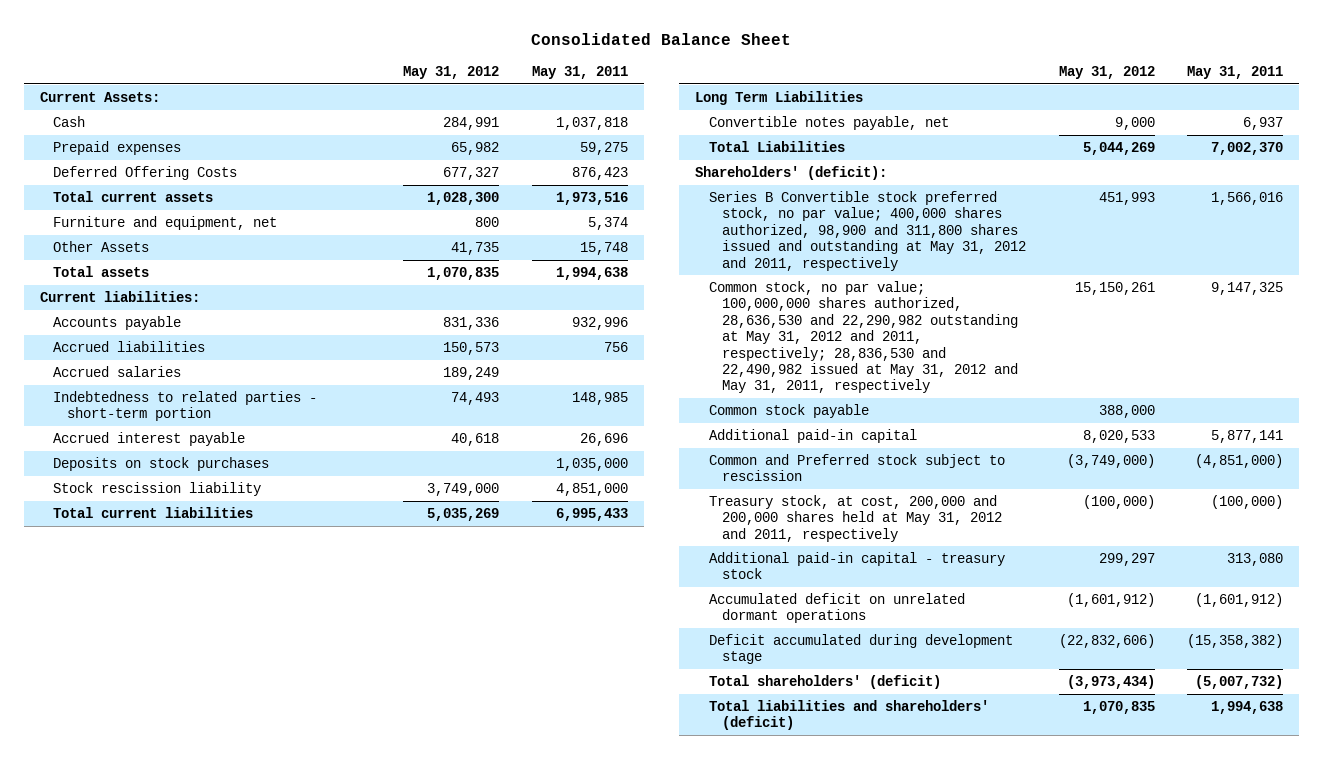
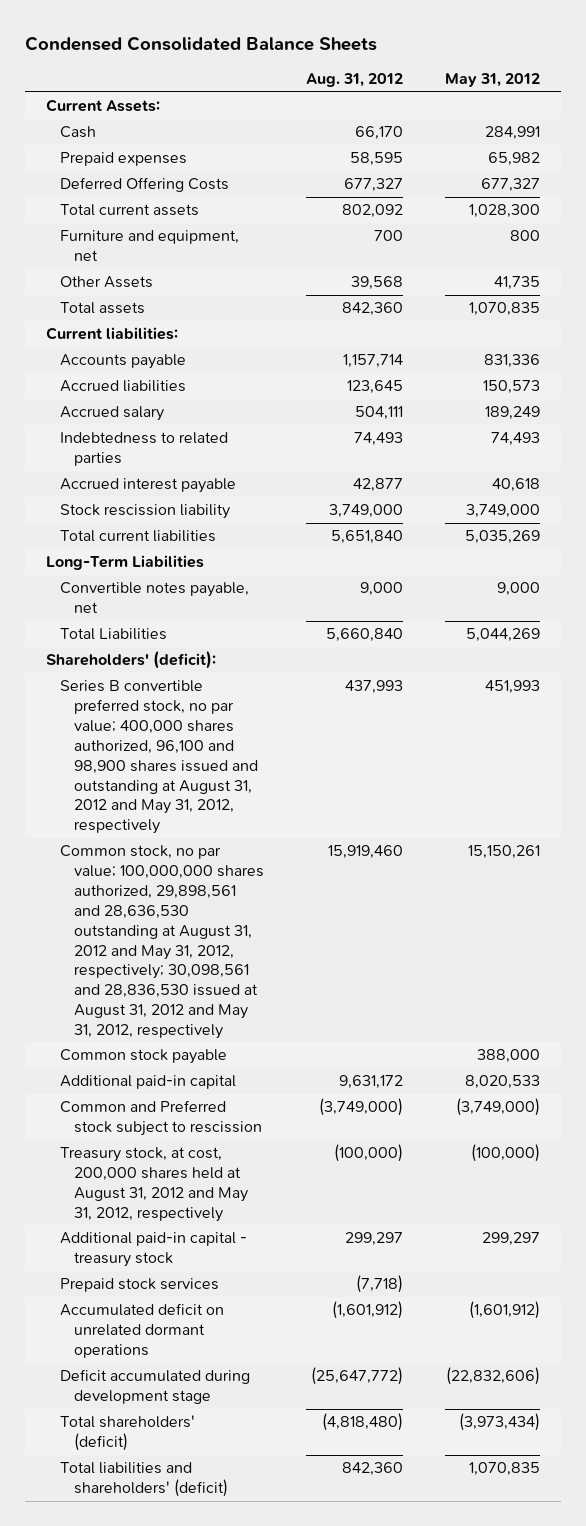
[531,33,792,46] Consolidated Balance Sheet -> [25,35,378,51] Condensed Consolidated Balance Sheets
[531,66,628,80] May 31, 2011 -> none
none -> [306,73,404,88] Aug. 31, 2012
[53,365,182,377] Accrued salaries -> [60,406,165,422] Accrued salary
[53,390,318,422] Indebtedness to related parties - short-term portion -> [60,432,229,467] Indebtedness to related parties
[53,456,270,471] Deposits on stock purchases -> none
[695,90,864,105] Long Term Liabilities -> [46,555,205,571] Long-Term Liabilities
[708,190,1027,271] Series B Convertible stock preferred stock, no par value; 400,000 shares authorized, 98,900 and 311,800 shares issued and outstanding at May 31, 2012 and 2011, respectively -> [60,680,258,835] Series B convertible preferred stock, no par value; 400,000 shares authorized, 96,100 and 98,900 shares issued and outstanding at August 31, 2012 and May 31, 2012, respectively
[708,280,1019,394] Common stock, no par value; 100,000,000 shares authorized, 28,636,530 and 22,290,982 outstanding at May 31, 2012 and 2011, respectively; 28,836,530 and 22,490,982 issued at May 31, 2012 and May 31, 2011, respectively -> [60,845,264,1039] Common stock, no par value; 100,000,000 shares authorized, 29,898,561 and 28,636,530 outstanding at August 31, 2012 and May 31, 2012, respectively; 30,098,561 and 28,836,530 issued at August 31, 2012 and May 31, 2012, respectively
[708,494,1003,542] Treasury stock, at cost, 200,000 and 200,000 shares held at May 31, 2012 and 2011, respectively -> [60,1147,248,1222] Treasury stock, at cost, 200,000 shares held at August 31, 2012 and May 31, 2012, respectively
none -> [60,1278,220,1293] Prepaid stock services

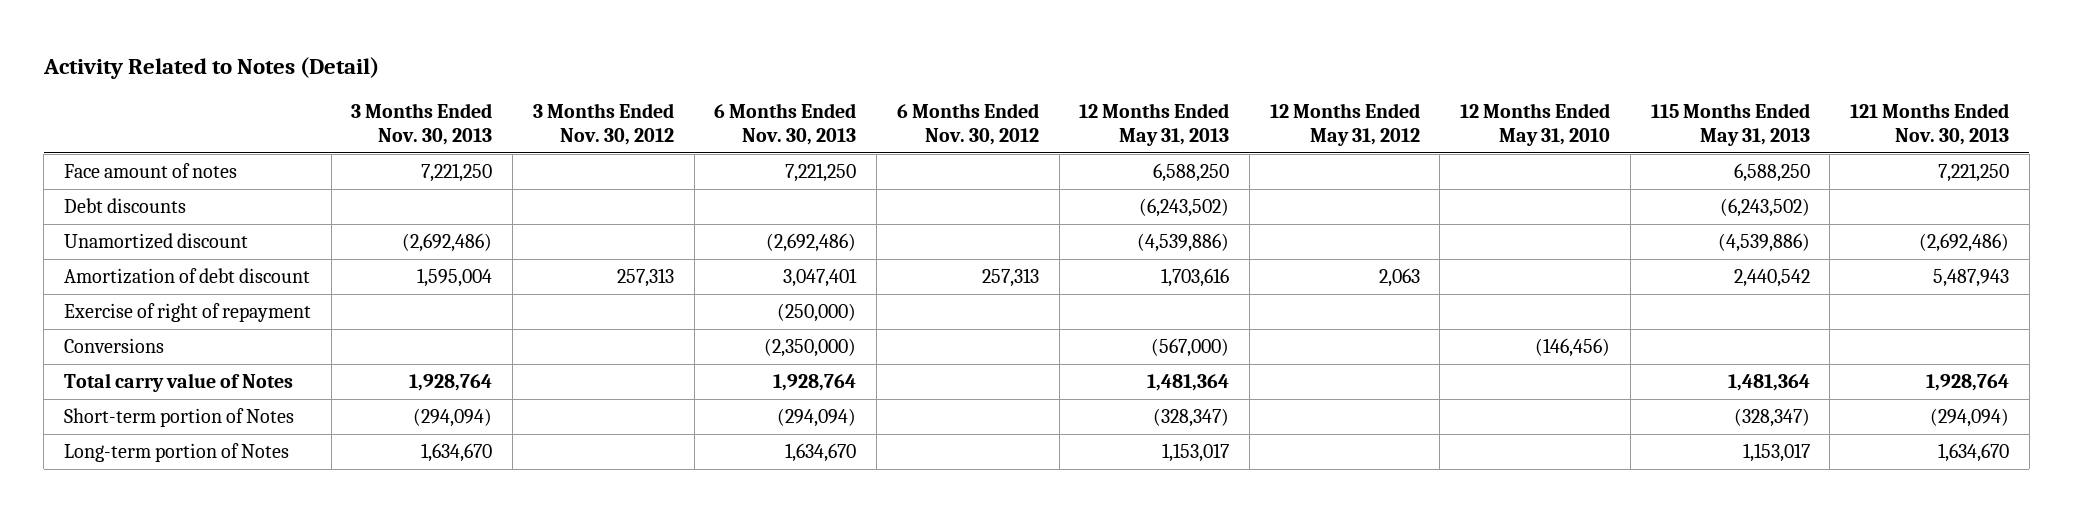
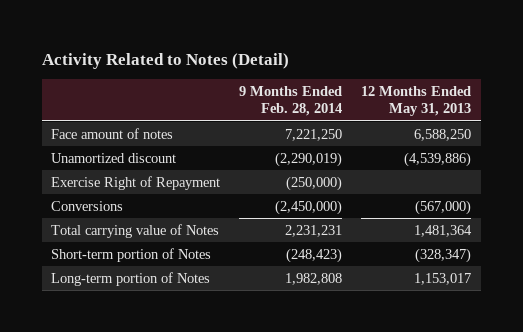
[351,103,493,145] 3 Months Ended Nov. 30, 2013 -> none
[532,103,674,145] 3 Months Ended Nov. 30, 2012 -> none
[714,103,857,145] 6 Months Ended Nov. 30, 2013 -> none
[896,103,1039,145] 6 Months Ended Nov. 30, 2012 -> none
[1269,103,1420,146] 12 Months Ended May 31, 2012 -> none
[1460,103,1611,146] 12 Months Ended May 31, 2010 -> none
[1650,103,1810,146] 115 Months Ended May 31, 2013 -> none
[1850,103,2010,145] 121 Months Ended Nov. 30, 2013 -> none
none -> [239,86,343,117] 9 Months Ended Feb. 28, 2014
[63,198,186,214] Debt discounts -> none
[63,268,310,285] Amortization of debt discount -> none
[63,303,311,323] Exercise of right of repayment -> [51,175,221,190] Exercise Right of Repayment
[63,373,293,393] Total carry value of Notes -> [51,223,220,238] Total carrying value of Notes

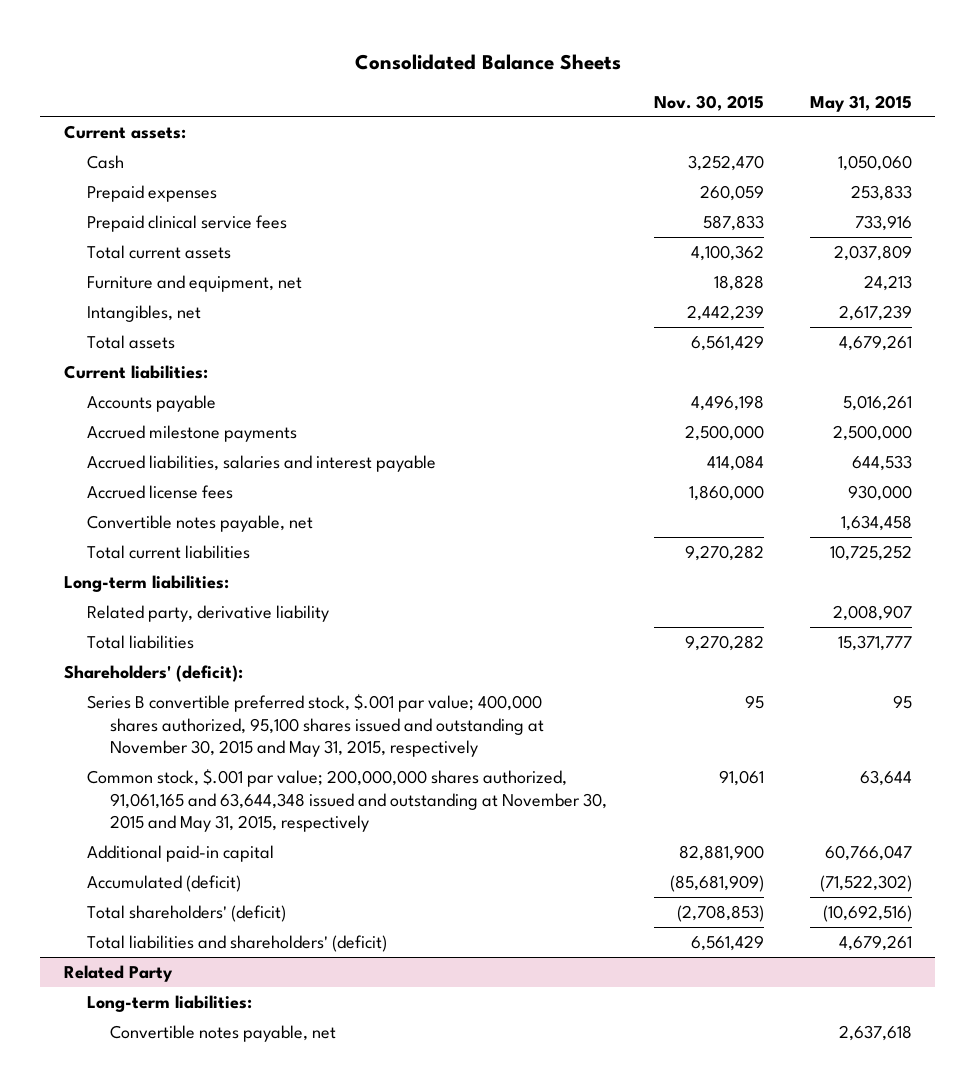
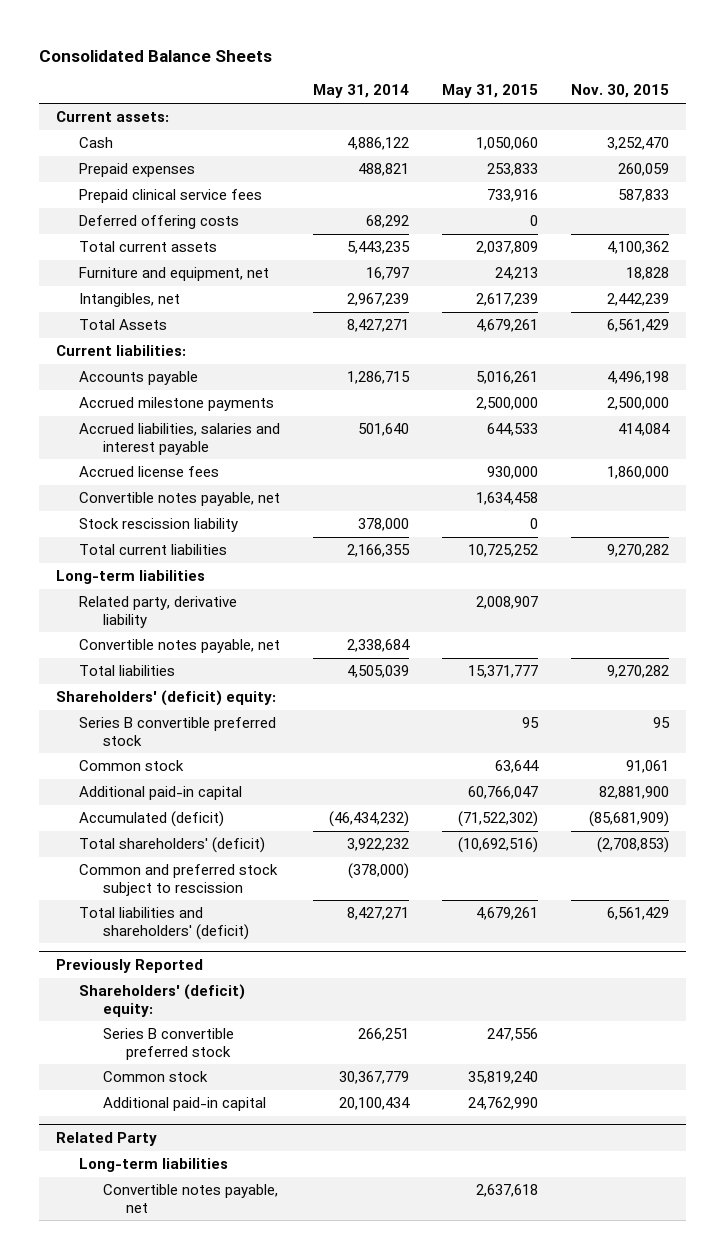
none -> [313,84,410,99] May 31, 2014
none -> [79,215,240,230] Deferred offering costs
[86,334,175,349] Total assets -> [79,319,168,331] Total Assets
none -> [79,518,239,533] Stock rescission liability
[63,574,229,592] Long-term liabilities: -> [55,570,205,585] Long-term liabilities
none -> [79,639,281,654] Convertible notes payable, net
[63,664,243,682] Shareholders' (deficit): -> [55,690,276,707] Shareholders' (deficit) equity:
[86,693,545,758] Series B convertible preferred stock, $.001 par value; 400,000 shares authorized, 95,100 shares issued and outstanding at November 30, 2015 and May 31, 2015, respectively -> [79,717,277,746] Series B convertible preferred stock
[86,768,608,833] Common stock, $.001 par value; 200,000,000 shares authorized, 91,061,165 and 63,644,348 issued and outstanding at November 30, 2015 and May 31, 2015, respectively -> [79,760,185,772] Common stock
none -> [79,864,279,896] Common and preferred stock subject to rescission
none -> [55,958,203,973] Previously Reported
none -> [79,984,246,1017] Shareholders' (deficit) equity:
none -> [102,1028,234,1060] Series B convertible preferred stock
none -> [102,1071,208,1083] Common stock
none -> [102,1097,266,1112] Additional paid-in capital
[86,994,252,1012] Long-term liabilities: -> [79,1158,229,1173] Long-term liabilities

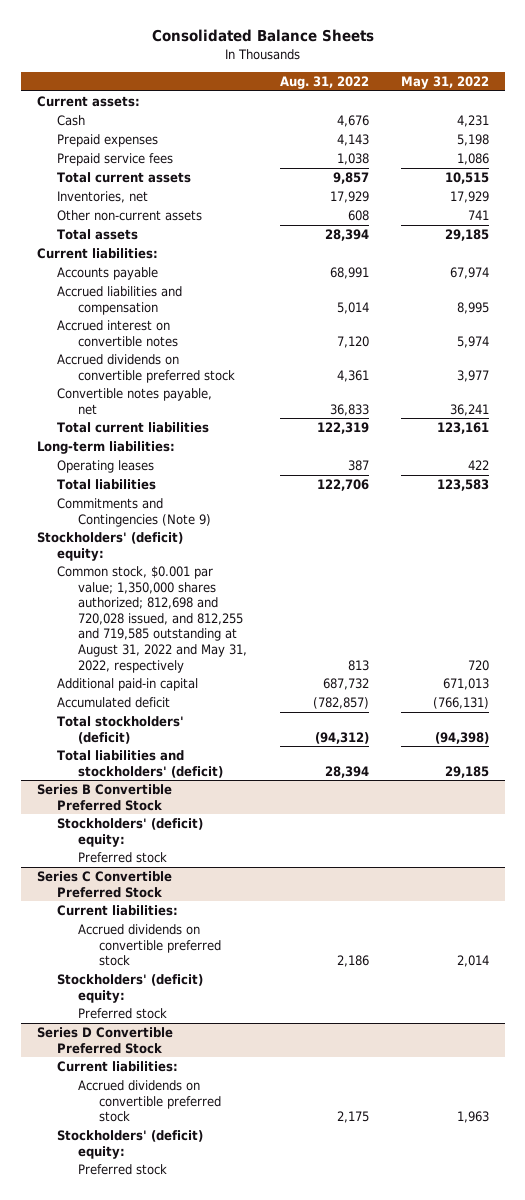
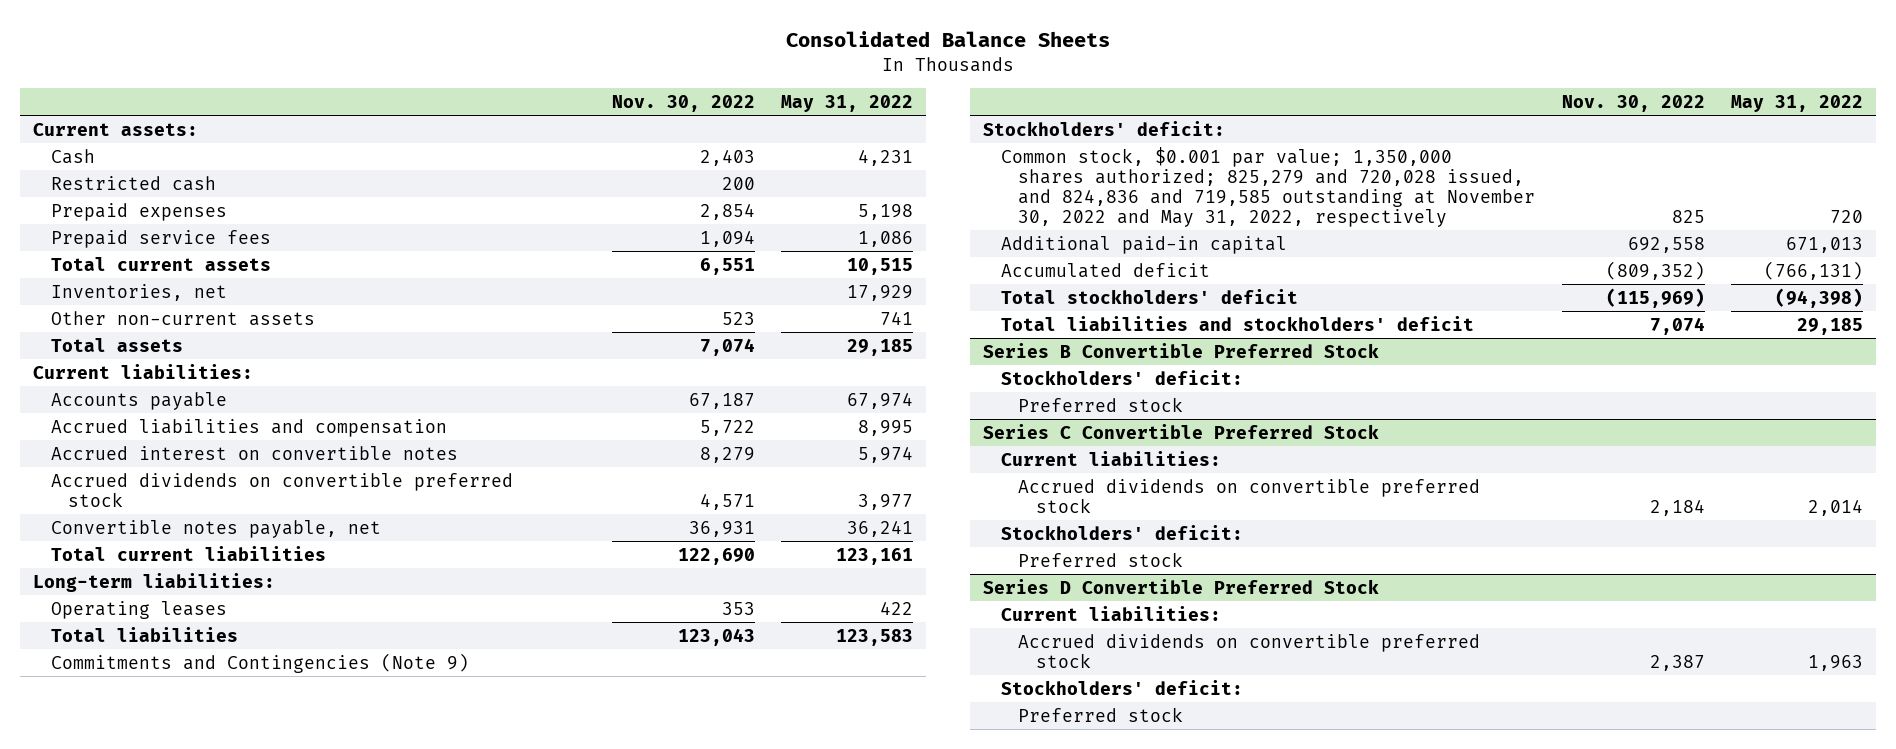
[279,76,369,90] Aug. 31, 2022 -> none
none -> [611,94,755,112] Nov. 30, 2022
none -> [50,175,216,191] Restricted cash
[36,532,183,561] Stockholders' (deficit) equity: -> [982,120,1225,136] Stockholders' deficit:
[57,566,248,673] Common stock, $0.001 par value; 1,350,000 shares authorized; 812,698 and 720,028 issued, and 812,255 and 719,585 outstanding at August 31, 2022 and May 31, 2022, respectively -> [1000,146,1536,228] Common stock, $0.001 par value; 1,350,000 shares authorized; 825,279 and 720,028 issued, and 824,836 and 719,585 outstanding at November 30, 2022 and May 31, 2022, respectively
[57,716,185,744] Total stockholders' (deficit) -> [1000,288,1298,304] Total stockholders' deficit
[57,750,224,778] Total liabilities and stockholders' (deficit) -> [1000,315,1474,331] Total liabilities and stockholders' deficit
[57,818,204,847] Stockholders' (deficit) equity: -> [1000,369,1243,385] Stockholders' deficit:
[57,974,204,1003] Stockholders' (deficit) equity: -> [1000,524,1243,540] Stockholders' deficit:
[57,1130,204,1159] Stockholders' (deficit) equity: -> [1000,679,1243,695] Stockholders' deficit:

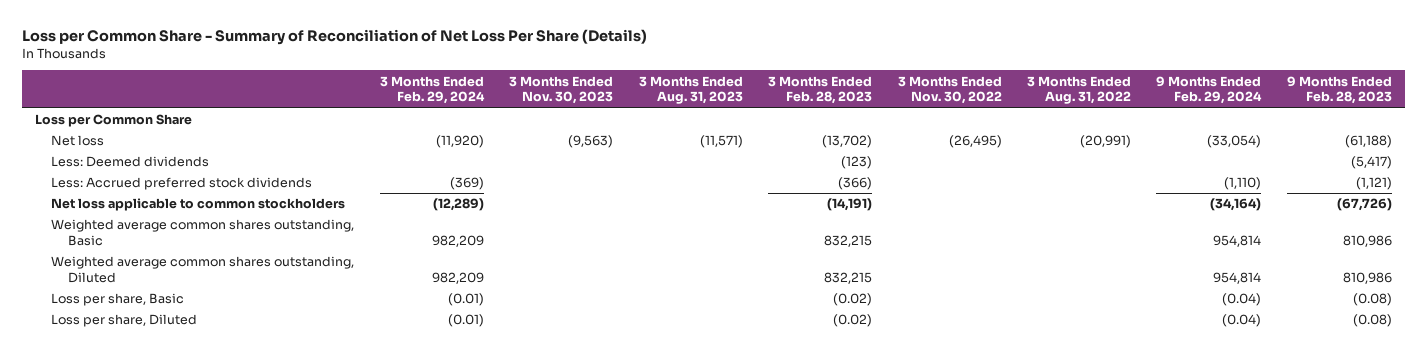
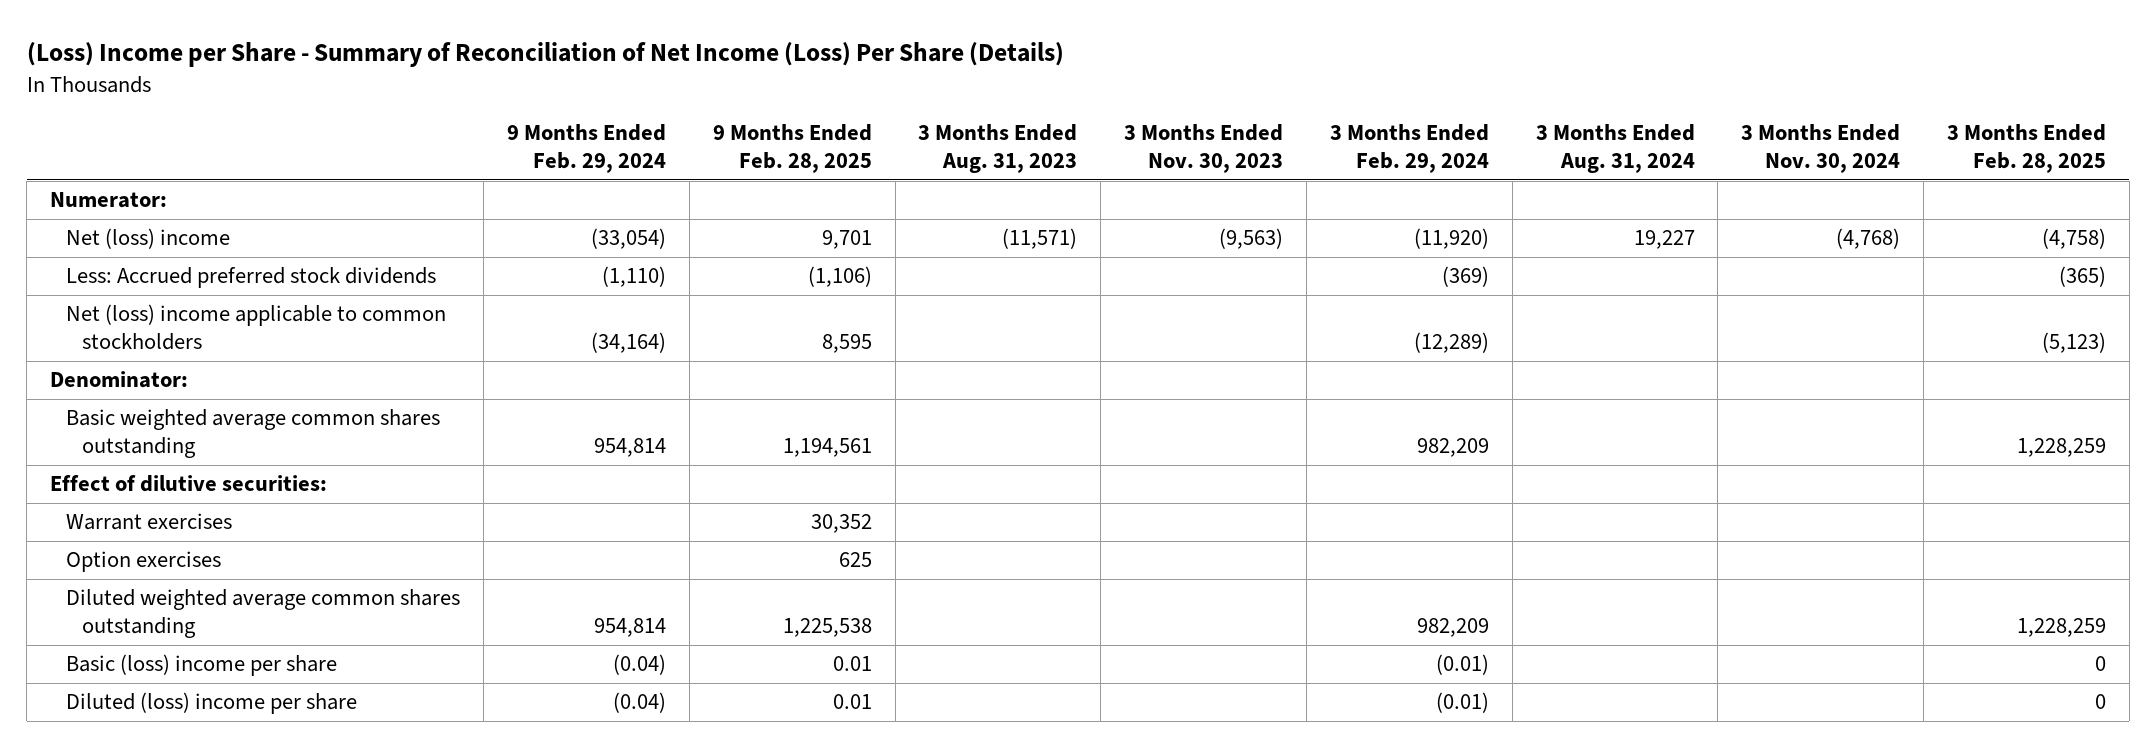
[21,29,647,46] Loss per Common Share - Summary of Reconciliation of Net Loss Per Share (Details) -> [26,42,1064,68] (Loss) Income per Share - Summary of Reconciliation of Net Income (Loss) Per Share (Details)
[768,75,873,105] 3 Months Ended Feb. 28, 2023 -> none
[897,75,1002,105] 3 Months Ended Nov. 30, 2022 -> none
[1026,75,1131,105] 3 Months Ended Aug. 31, 2022 -> none
[1286,75,1392,105] 9 Months Ended Feb. 28, 2023 -> none
none -> [712,124,872,174] 9 Months Ended Feb. 28, 2025
none -> [1535,124,1695,174] 3 Months Ended Aug. 31, 2024
none -> [1741,124,1901,174] 3 Months Ended Nov. 30, 2024
none -> [1947,124,2107,174] 3 Months Ended Feb. 28, 2025
[34,114,192,128] Loss per Common Share -> none
[51,156,210,168] Less: Deemed dividends -> none
none -> [50,192,168,209] Numerator:
[51,135,105,147] Net loss -> [66,228,231,250] Net (loss) income
[51,198,346,212] Net loss applicable to common stockholders -> [66,304,447,351] Net (loss) income applicable to common stockholders
none -> [50,371,189,389] Denominator:
[51,219,355,247] Weighted average common shares outstanding, Basic -> [66,409,441,459] Basic weighted average common shares outstanding
none -> [50,475,328,493] Effect of dilutive securities:
none -> [66,513,233,531] Warrant exercises
none -> [66,551,222,573] Option exercises
[51,256,355,284] Weighted average common shares outstanding, Diluted -> [66,589,461,639] Diluted weighted average common shares outstanding
[51,293,185,307] Loss per share, Basic -> [66,654,338,677] Basic (loss) income per share
[51,314,198,328] Loss per share, Diluted -> [66,692,358,715] Diluted (loss) income per share

